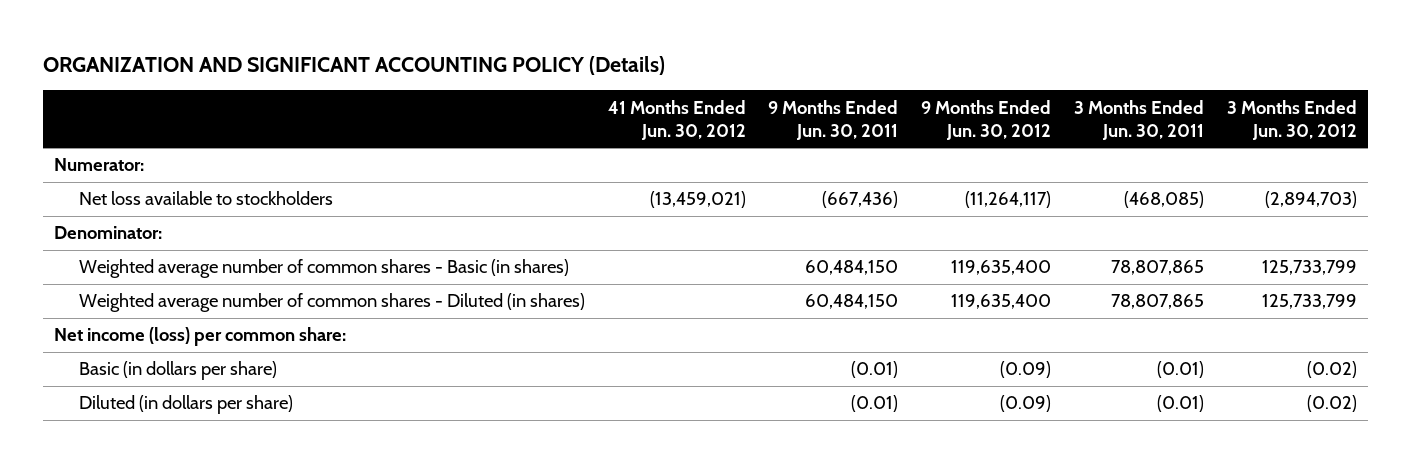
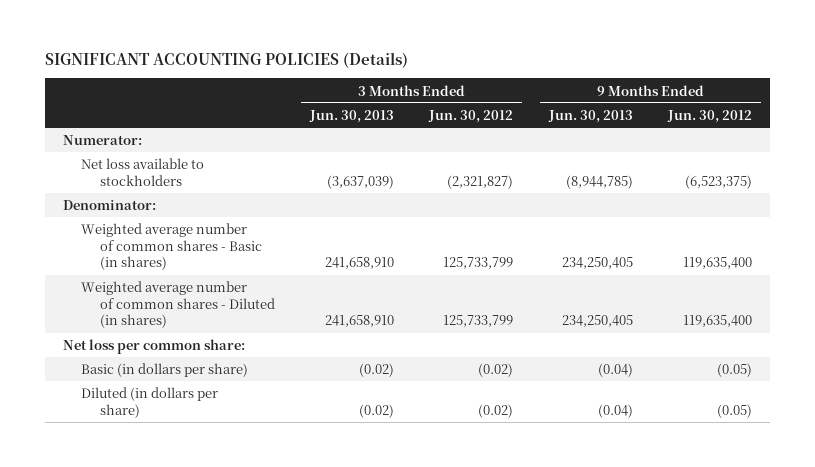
[42,55,665,75] ORGANIZATION AND SIGNIFICANT ACCOUNTING POLICY (Details) -> [44,52,408,69] SIGNIFICANT ACCOUNTING POLICIES (Details)
[607,99,746,141] 41 Months Ended Jun. 30, 2012 -> none
[768,99,899,141] 9 Months Ended Jun. 30, 2011 -> none
[1073,99,1204,141] 3 Months Ended Jun. 30, 2011 -> none
none -> [309,109,395,123] Jun. 30, 2013
none -> [547,109,633,123] Jun. 30, 2013
[965,191,1052,209] (11,264,117) -> [685,174,753,189] (6,523,375)
[1264,191,1357,209] (2,894,703) -> [447,174,514,189] (2,321,827)
[54,327,347,347] Net income (loss) per common share: -> [62,339,245,355] Net loss per common share:
[1000,361,1052,379] (0.09) -> [717,363,753,378] (0.05)
[1000,395,1052,413] (0.09) -> [717,403,753,418] (0.05)

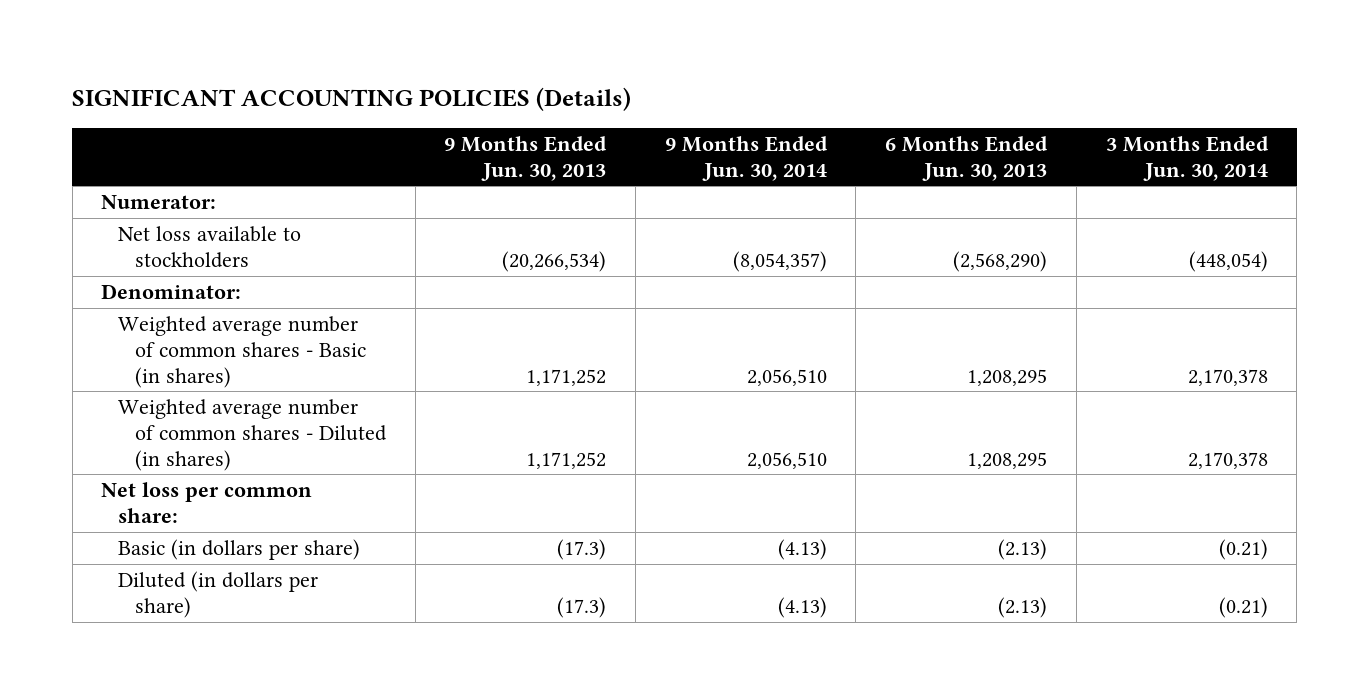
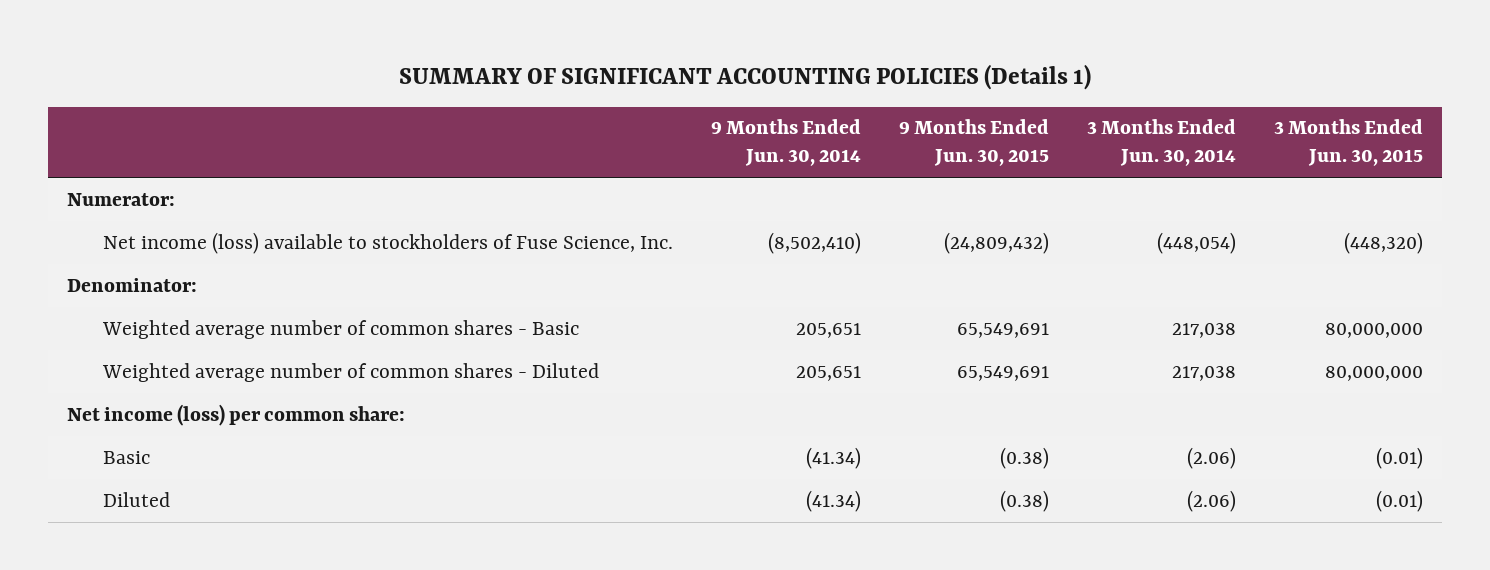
[72,87,632,112] SIGNIFICANT ACCOUNTING POLICIES (Details) -> [399,63,1092,90] SUMMARY OF SIGNIFICANT ACCOUNTING POLICIES (Details 1)
[444,135,608,181] 9 Months Ended Jun. 30, 2013 -> none
[885,135,1049,181] 6 Months Ended Jun. 30, 2013 -> none
none -> [899,119,1050,167] 9 Months Ended Jun. 30, 2015
none -> [1274,119,1424,167] 3 Months Ended Jun. 30, 2015
[118,226,302,268] Net loss available to stockholders -> [102,231,673,254] Net income (loss) available to stockholders of Fuse Science, Inc.
[732,250,827,272] (8,054,357) -> [768,231,862,254] (8,502,410)
[118,316,366,388] Weighted average number of common shares - Basic (in shares) -> [101,319,579,339] Weighted average number of common shares - Basic
[746,368,827,386] 2,056,510 -> [796,322,862,338] 205,651
[1187,368,1268,386] 2,170,378 -> [1172,322,1237,338] 217,038
[118,399,387,471] Weighted average number of common shares - Diluted (in shares) -> [101,362,599,382] Weighted average number of common shares - Diluted
[746,451,827,469] 2,056,510 -> [796,365,862,381] 205,651
[1187,451,1268,469] 2,170,378 -> [1172,365,1237,381] 217,038
[101,482,313,523] Net loss per common share: -> [66,403,405,426] Net income (loss) per common share:
[118,539,361,561] Basic (in dollars per share) -> [102,450,150,464] Basic
[777,539,827,561] (4.13) -> [806,446,862,469] (41.34)
[1218,539,1268,561] (0.21) -> [1187,446,1237,469] (2.06)
[118,571,319,618] Diluted (in dollars per share) -> [102,491,170,507] Diluted
[777,596,827,618] (4.13) -> [806,489,862,512] (41.34)
[1218,596,1268,618] (0.21) -> [1187,489,1237,512] (2.06)

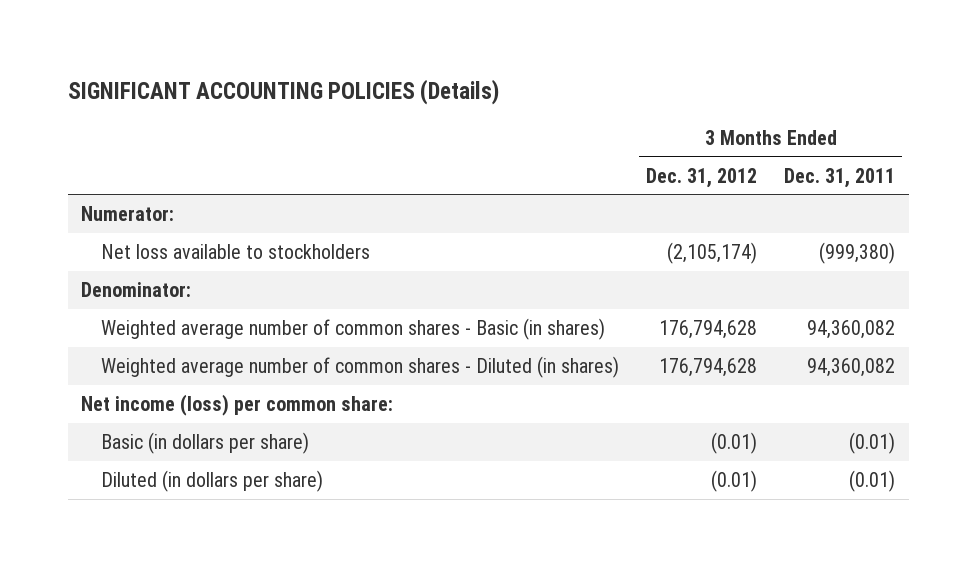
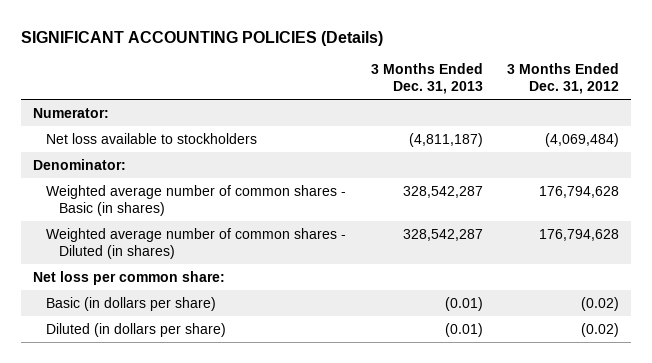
[784,167,896,188] Dec. 31, 2011 -> none
none -> [370,62,483,95] 3 Months Ended Dec. 31, 2013
[666,241,757,264] (2,105,174) -> [544,132,619,147] (4,069,484)
[81,393,394,416] Net income (loss) per common share: -> [33,270,226,285] Net loss per common share:
[710,431,757,454] (0.01) -> [580,296,619,311] (0.02)
[710,469,757,492] (0.01) -> [580,322,619,337] (0.02)

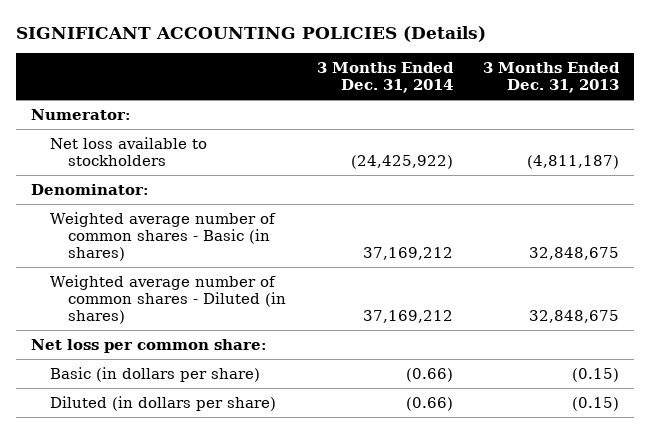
[506,62,619,95] 3 Months Ended Dec. 31, 2012 -> none
none -> [316,62,454,94] 3 Months Ended Dec. 31, 2014
[402,185,483,198] 328,542,287 -> [528,247,619,261] 32,848,675
[402,228,483,241] 328,542,287 -> [528,310,619,324] 32,848,675
[444,296,483,311] (0.01) -> [571,367,619,382] (0.15)
[444,322,483,337] (0.01) -> [571,396,619,411] (0.15)

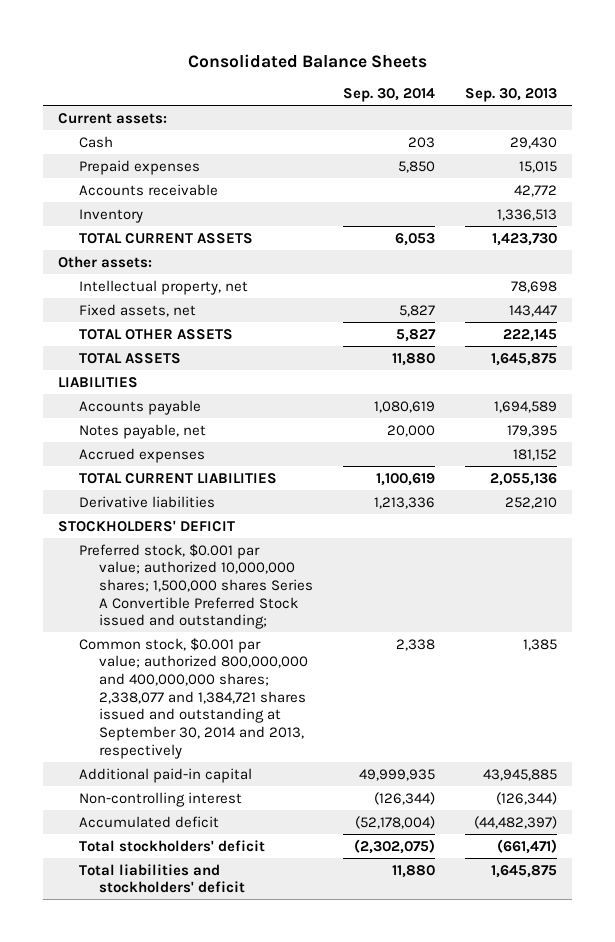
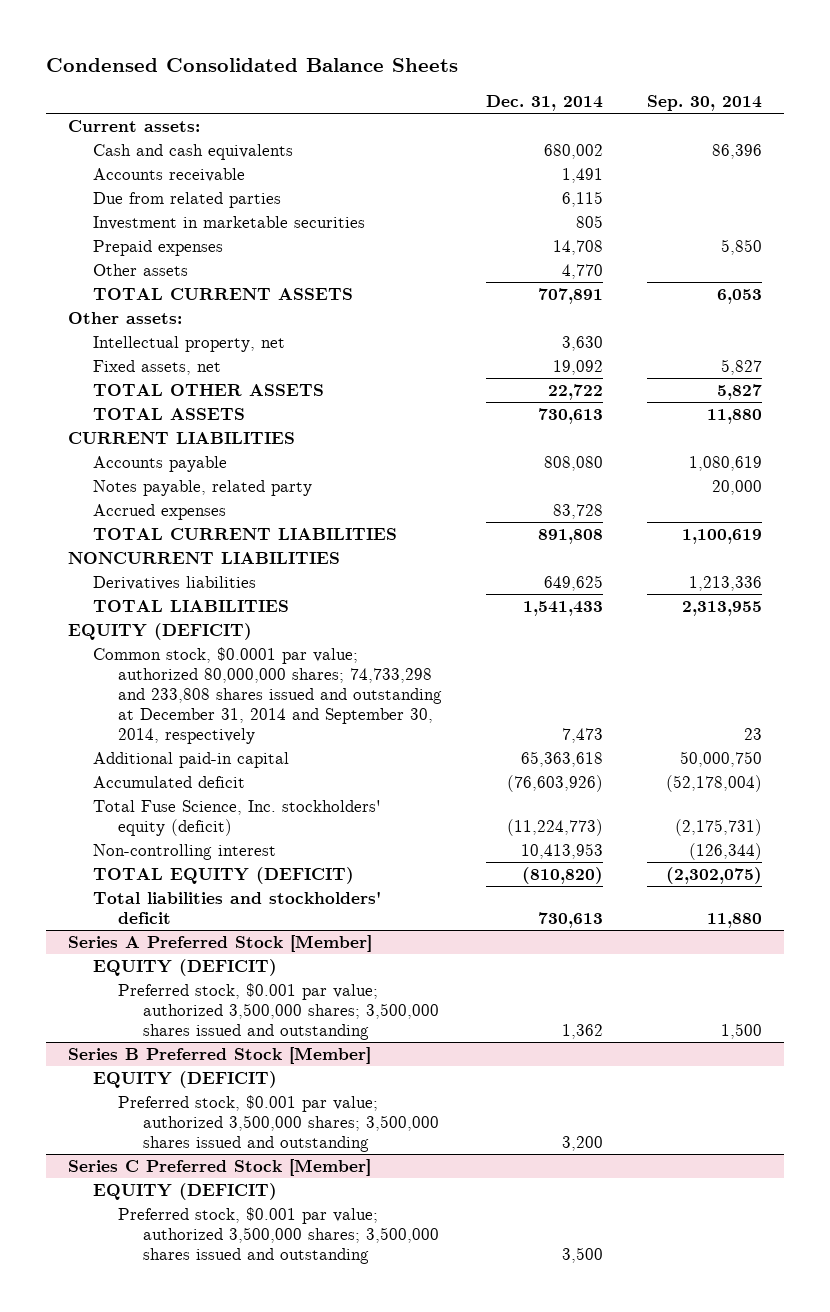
[187,53,427,68] Consolidated Balance Sheets -> [46,58,459,73] Condensed Consolidated Balance Sheets
[465,88,558,103] Sep. 30, 2013 -> none
none -> [485,95,603,112] Dec. 31, 2014
[78,135,113,148] Cash -> [92,143,293,160] Cash and cash equivalents
[408,136,436,148] 203 -> [711,143,762,159] 86,396
[78,208,143,223] Inventory -> none
none -> [92,191,281,208] Due from related parties
none -> [92,215,365,230] Investment in marketable securities
[78,159,200,175] Prepaid expenses -> [92,239,223,256] Prepaid expenses
none -> [92,263,188,276] Other assets
[58,376,139,388] LIABILITIES -> [68,431,296,444] CURRENT LIABILITIES
[78,423,206,439] Notes payable, net -> [92,479,312,496] Notes payable, related party
[78,543,314,630] Preferred stock, $0.001 par value; authorized 10,000,000 shares; 1,500,000 shares Series A Convertible Preferred Stock issued and outstanding; -> none
none -> [68,551,341,564] NONCURRENT LIABILITIES
[78,495,215,508] Derivative liabilities -> [92,575,256,590] Derivatives liabilities
none -> [92,599,289,612] TOTAL LIABILITIES
[58,519,236,532] STOCKHOLDERS' DEFICIT -> [68,622,253,640] EQUITY (DEFICIT)
[78,637,309,759] Common stock, $0.001 par value; authorized 800,000,000 and 400,000,000 shares; 2,338,077 and 1,384,721 shares issued and outstanding at September 30, 2014 and 2013, respectively -> [92,646,442,744] Common stock, $0.0001 par value; authorized 80,000,000 shares; 74,733,298 and 233,808 shares issued and outstanding at December 31, 2014 and September 30, 2014, respectively
[396,638,436,651] 2,338 -> [743,727,762,740] 23
[359,768,436,781] 49,999,935 -> [679,750,762,767] 50,000,750
none -> [92,799,381,836] Total Fuse Science, Inc. stockholders' equity (deficit)
[78,791,242,807] Non-controlling interest -> [92,843,276,860] Non-controlling interest
[78,839,265,852] Total stockholders' deficit -> [92,866,354,884] TOTAL EQUITY (DEFICIT)
none -> [68,934,373,952] Series A Preferred Stock [Member]
none -> [92,958,277,976] EQUITY (DEFICIT)
none -> [117,982,439,1040] Preferred stock, $0.001 par value; authorized 3,500,000 shares; 3,500,000 shares issued and outstanding
none -> [68,1046,372,1064] Series B Preferred Stock [Member]
none -> [92,1070,277,1088] EQUITY (DEFICIT)
none -> [117,1094,439,1152] Preferred stock, $0.001 par value; authorized 3,500,000 shares; 3,500,000 shares issued and outstanding
none -> [68,1158,372,1176] Series C Preferred Stock [Member]
none -> [92,1182,277,1200] EQUITY (DEFICIT)
none -> [117,1206,439,1264] Preferred stock, $0.001 par value; authorized 3,500,000 shares; 3,500,000 shares issued and outstanding

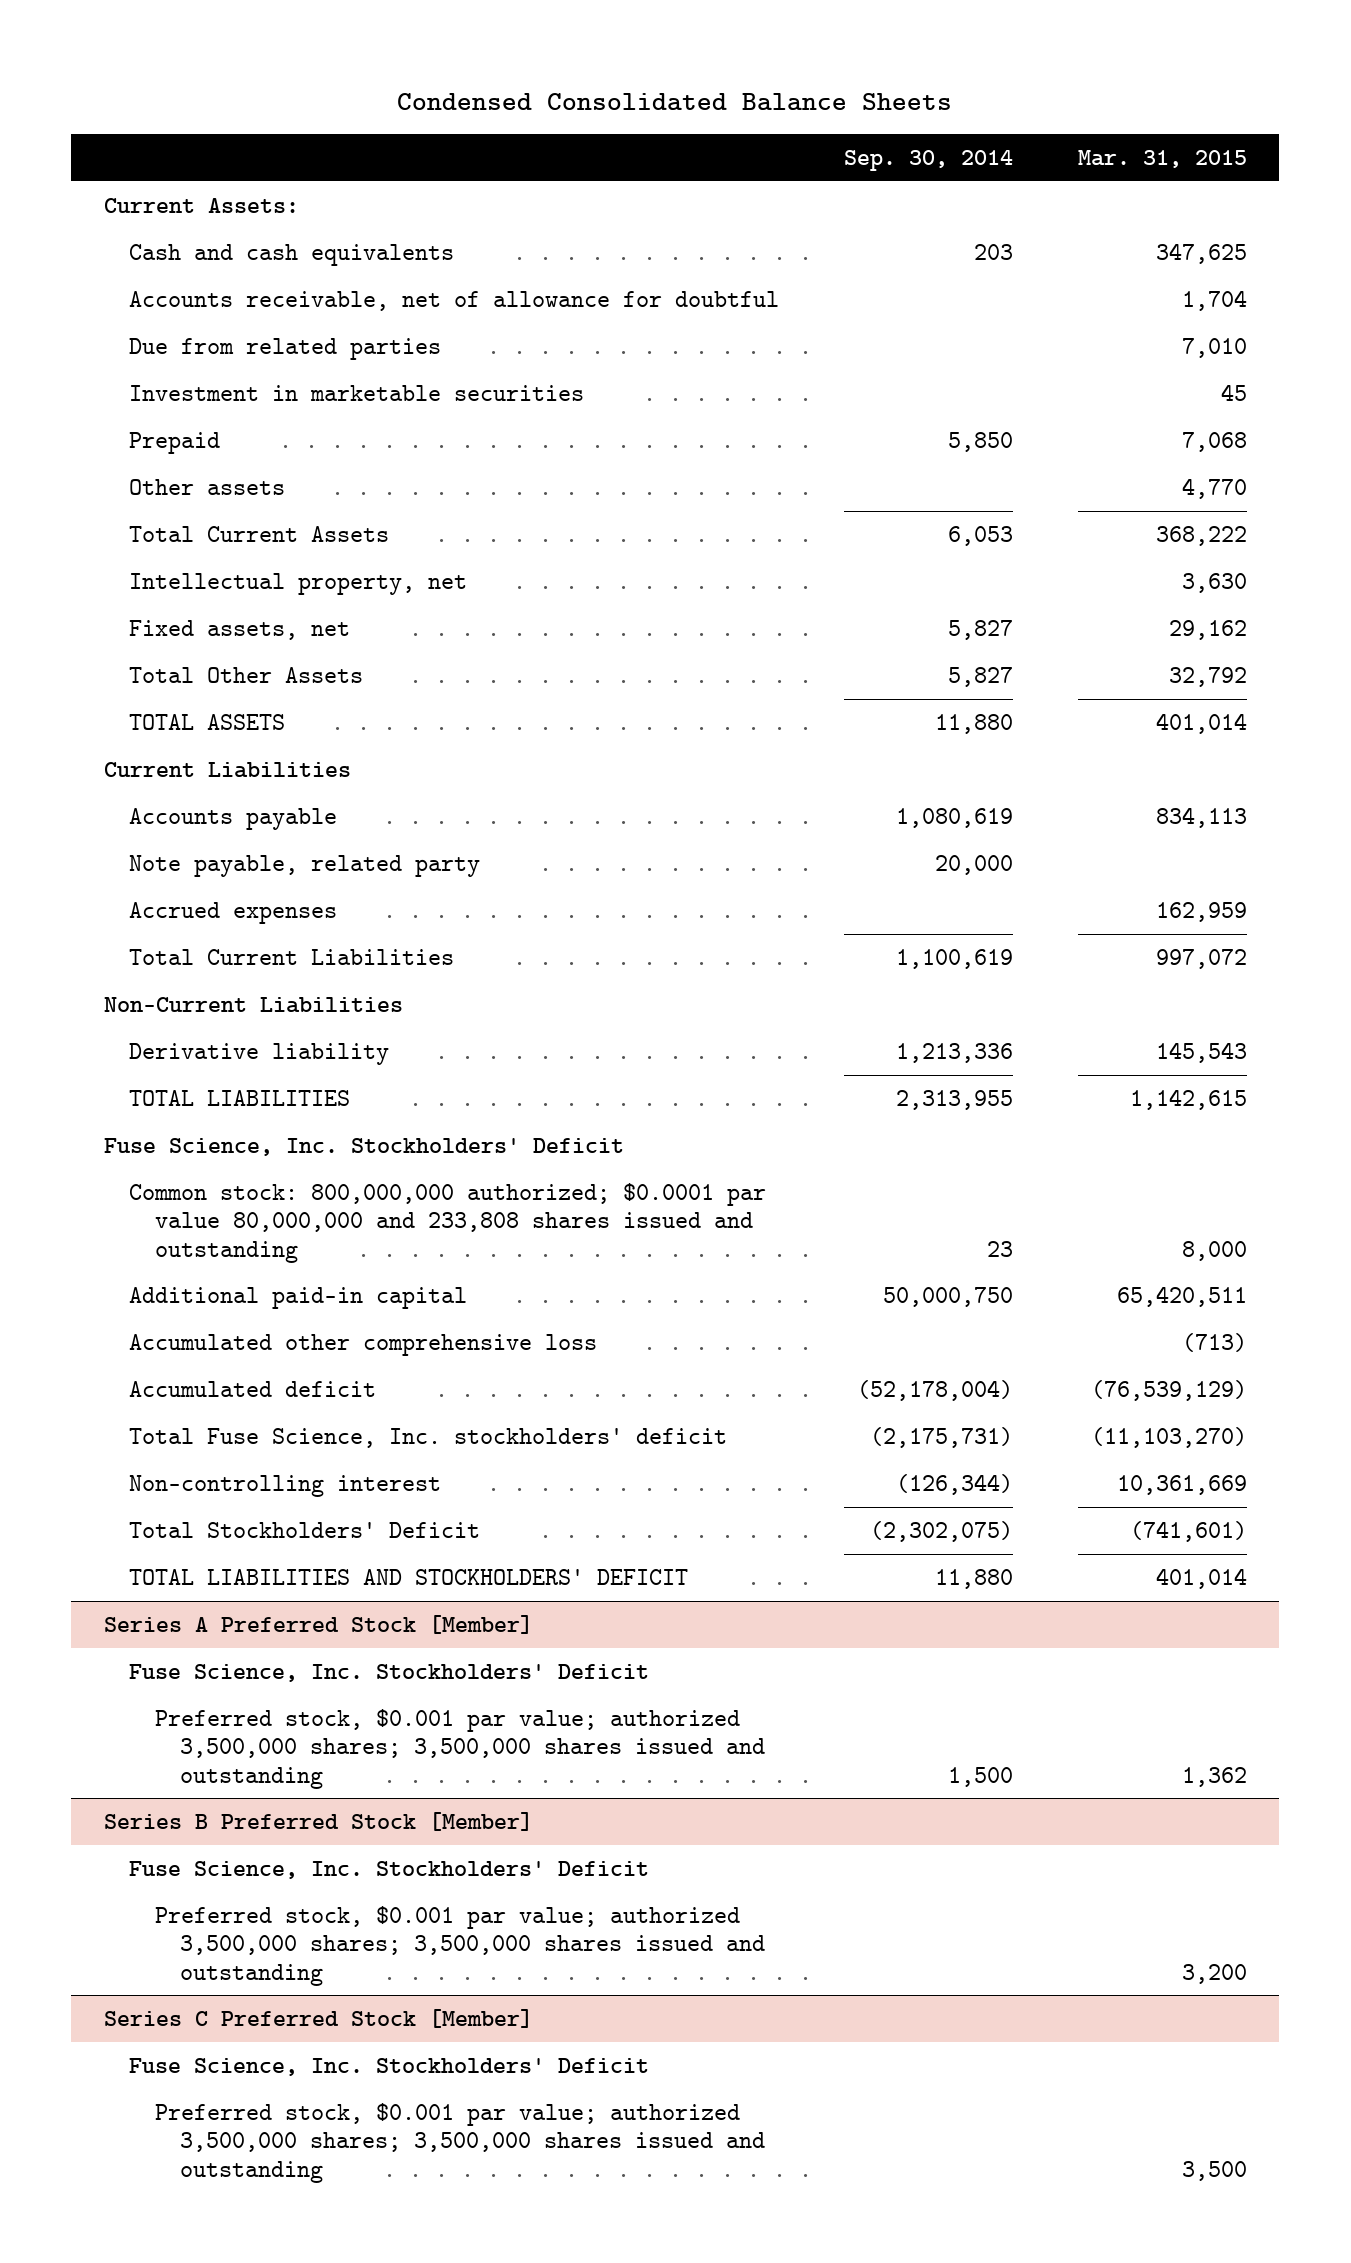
[485,95,603,112] Dec. 31, 2014 -> none
none -> [1077,150,1247,169] Mar. 31, 2015
[68,119,201,132] Current assets: -> [103,197,299,213] Current Assets:
[711,143,762,159] 86,396 -> [974,243,1014,260] 203
[92,167,245,182] Accounts receivable -> [129,290,780,311] Accounts receivable, net of allowance for doubtful
[92,239,223,256] Prepaid expenses -> [129,431,221,454] Prepaid
[68,311,183,324] Other assets: -> none
[92,287,353,300] TOTAL CURRENT ASSETS -> [129,525,390,542] Total Current Assets
[92,383,324,396] TOTAL OTHER ASSETS -> [129,666,364,683] Total Other Assets
[68,431,296,444] CURRENT LIABILITIES -> [103,761,351,778] Current Liabilities
[92,479,312,496] Notes payable, related party -> [129,854,481,877] Note payable, related party
[92,527,397,540] TOTAL CURRENT LIABILITIES -> [129,948,455,965] Total Current Liabilities
[68,551,341,564] NONCURRENT LIABILITIES -> [103,996,403,1013] Non-Current Liabilities
[92,575,256,590] Derivatives liabilities -> [129,1042,390,1065] Derivative liability
[68,622,253,640] EQUITY (DEFICIT) -> [103,1137,624,1156] Fuse Science, Inc. Stockholders' Deficit
[92,646,442,744] Common stock, $0.0001 par value; authorized 80,000,000 shares; 74,733,298 and 233,808 shares issued and outstanding at December 31, 2014 and September 30, 2014, respectively -> [129,1182,767,1263] Common stock: 800,000,000 authorized; $0.0001 par value 80,000,000 and 233,808 shares issued and outstanding
none -> [129,1333,598,1356] Accumulated other comprehensive loss
[92,799,381,836] Total Fuse Science, Inc. stockholders' equity (deficit) -> [129,1427,728,1448] Total Fuse Science, Inc. stockholders' deficit
[92,866,354,884] TOTAL EQUITY (DEFICIT) -> [129,1521,481,1538] Total Stockholders' Deficit
[92,890,381,924] Total liabilities and stockholders' deficit -> [129,1568,689,1585] TOTAL LIABILITIES AND STOCKHOLDERS' DEFICIT
[92,958,277,976] EQUITY (DEFICIT) -> [129,1663,650,1682] Fuse Science, Inc. Stockholders' Deficit
[92,1070,277,1088] EQUITY (DEFICIT) -> [129,1860,650,1879] Fuse Science, Inc. Stockholders' Deficit
[92,1182,277,1200] EQUITY (DEFICIT) -> [129,2057,650,2076] Fuse Science, Inc. Stockholders' Deficit

